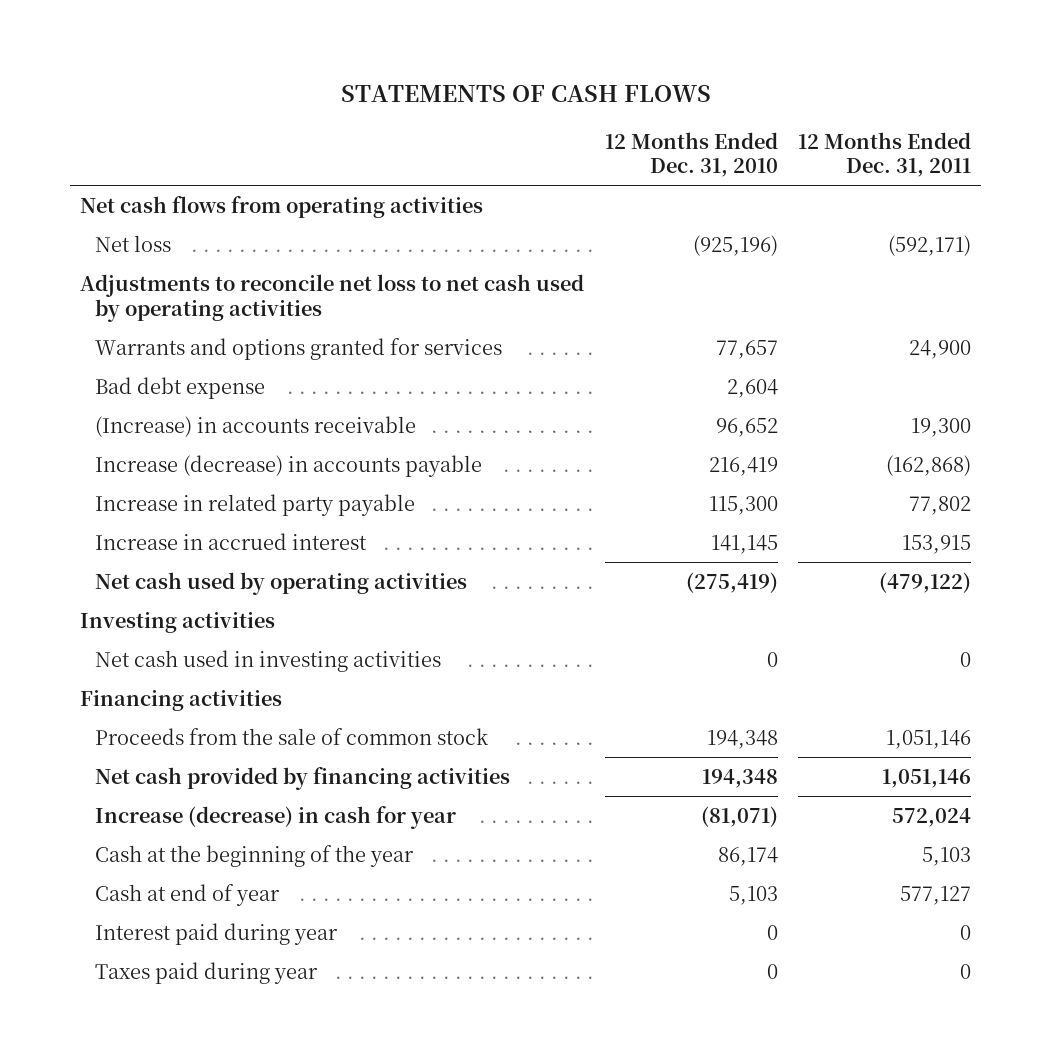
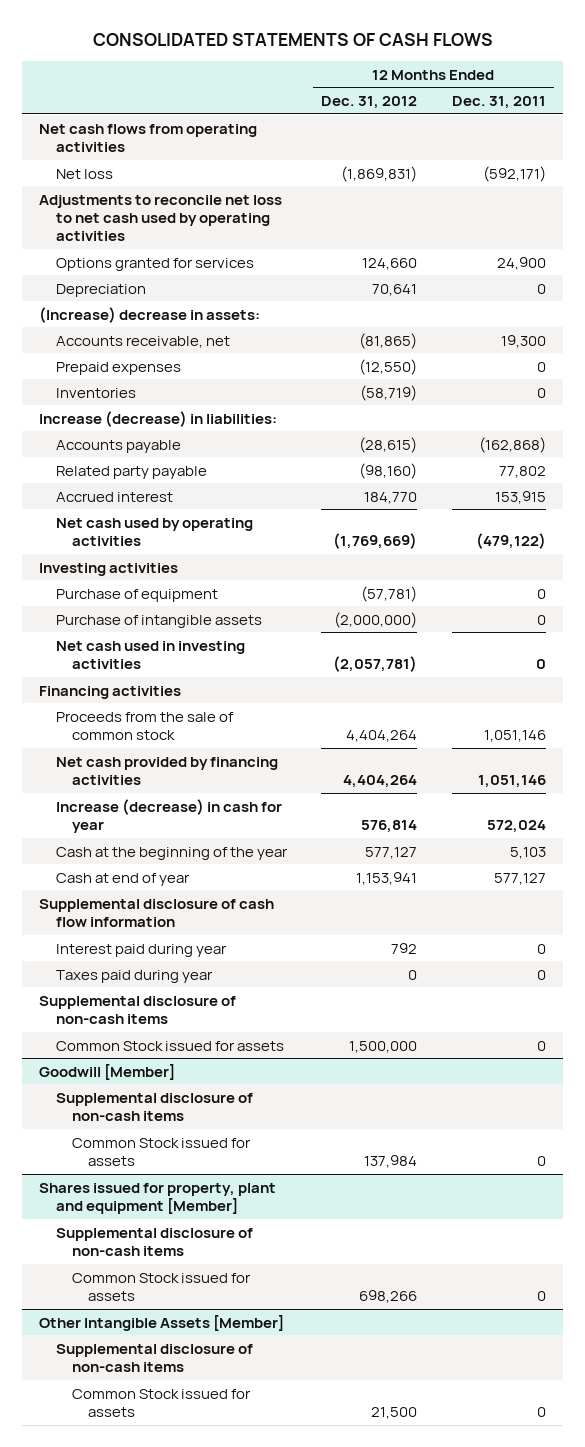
[340,84,711,102] STATEMENTS OF CASH FLOWS -> [92,32,493,46] CONSOLIDATED STATEMENTS OF CASH FLOWS
[604,131,778,178] 12 Months Ended Dec. 31, 2010 -> none
none -> [321,96,418,110] Dec. 31, 2012
[94,376,265,399] Bad debt expense -> none
[94,337,502,360] Warrants and options granted for services -> [55,257,254,271] Options granted for services
none -> [55,283,146,297] Depreciation
none -> [39,306,261,323] (Increase) decrease in assets:
[94,415,416,437] (Increase) in accounts receivable -> [55,335,230,348] Accounts receivable, net
none -> [55,361,181,375] Prepaid expenses
none -> [55,387,136,398] Inventories
none -> [39,410,278,427] Increase (decrease) in liabilities:
[94,454,482,477] Increase (decrease) in accounts payable -> [55,439,181,453] Accounts payable
[94,493,415,516] Increase in related party payable -> [55,465,207,479] Related party payable
[94,532,367,550] Increase in accrued interest -> [55,491,173,502] Accrued interest
none -> [55,588,218,602] Purchase of equipment
none -> [55,614,262,628] Purchase of intangible assets
none -> [39,898,275,928] Supplemental disclosure of cash flow information
none -> [39,995,237,1025] Supplemental disclosure of non-cash items
none -> [55,1040,284,1051] Common Stock issued for assets
none -> [39,1063,176,1080] Goodwill [Member]
none -> [55,1092,253,1122] Supplemental disclosure of non-cash items
none -> [71,1137,251,1167] Common Stock issued for assets
none -> [39,1182,277,1215] Shares issued for property, plant and equipment [Member]
none -> [55,1227,253,1257] Supplemental disclosure of non-cash items
none -> [71,1272,251,1302] Common Stock issued for assets
none -> [39,1314,285,1331] Other Intangible Assets [Member]
none -> [55,1343,253,1373] Supplemental disclosure of non-cash items
none -> [71,1388,251,1418] Common Stock issued for assets

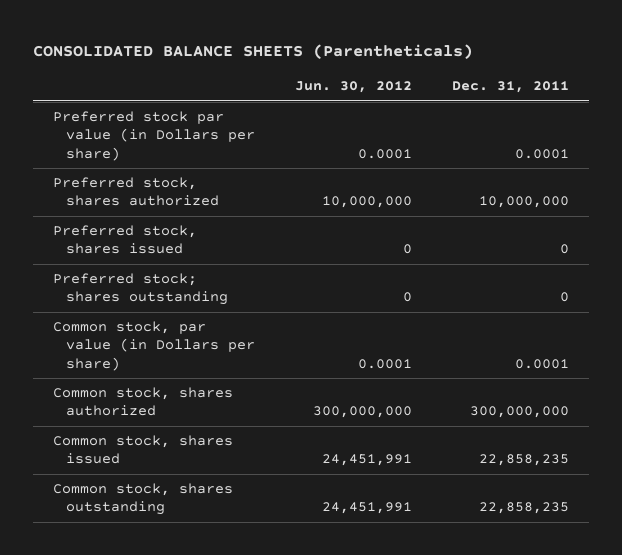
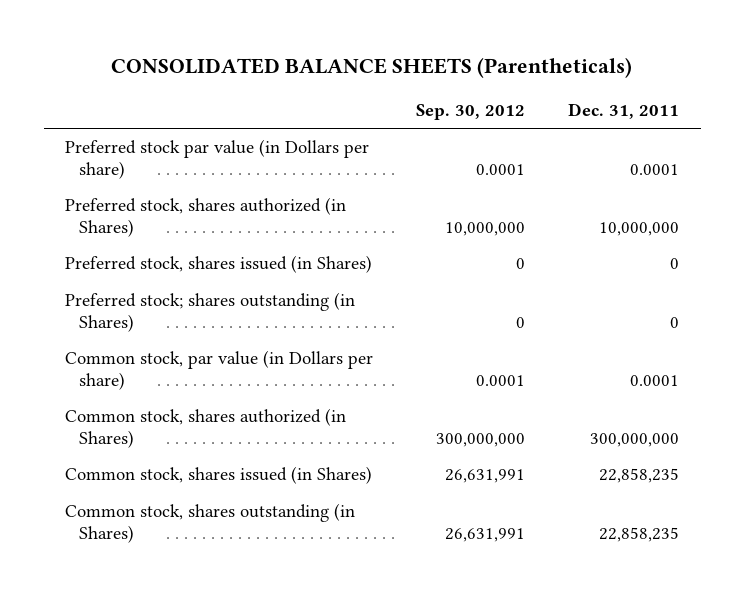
[294,81,412,94] Jun. 30, 2012 -> none
none -> [416,103,526,120] Sep. 30, 2012
[53,177,219,207] Preferred stock, shares authorized -> [65,197,347,238] Preferred stock, shares authorized (in Shares)
[53,225,198,255] Preferred stock, shares issued -> [65,255,373,274] Preferred stock, shares issued (in Shares)
[53,273,228,306] Preferred stock; shares outstanding -> [65,292,356,333] Preferred stock; shares outstanding (in Shares)
[53,387,234,417] Common stock, shares authorized -> [65,408,347,449] Common stock, shares authorized (in Shares)
[53,435,234,465] Common stock, shares issued -> [65,466,373,485] Common stock, shares issued (in Shares)
[53,483,234,516] Common stock, shares outstanding -> [65,503,356,544] Common stock, shares outstanding (in Shares)

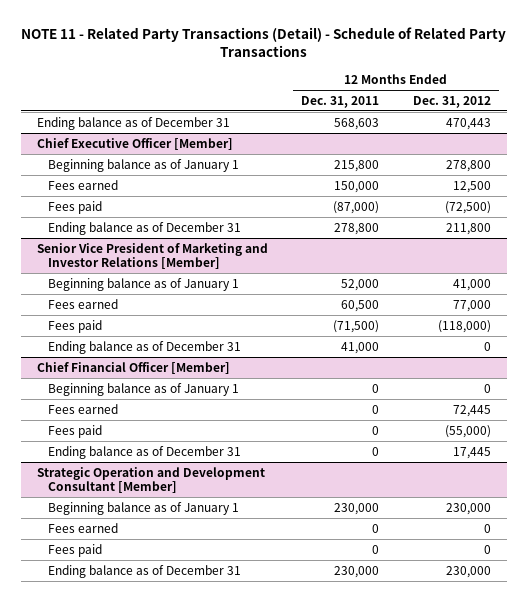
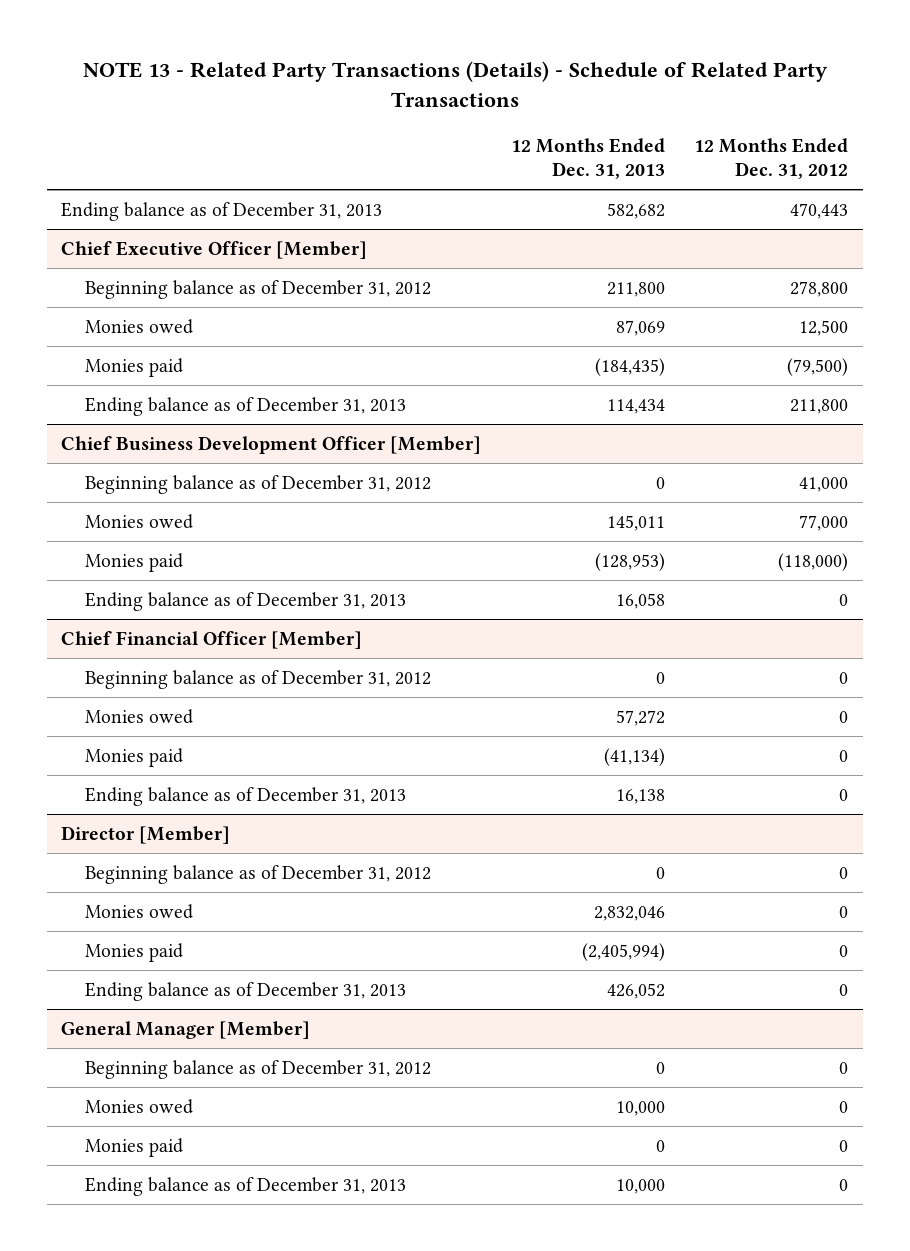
[20,26,506,58] NOTE 11 - Related Party Transactions (Detail) - Schedule of Related Party Transactions -> [82,60,828,107] NOTE 13 - Related Party Transactions (Details) - Schedule of Related Party Transactions
[301,95,380,108] Dec. 31, 2011 -> none
none -> [510,137,665,180] 12 Months Ended Dec. 31, 2013
[37,116,231,130] Ending balance as of December 31 -> [61,201,383,221] Ending balance as of December 31, 2013
[37,242,269,269] Senior Vice President of Marketing and Investor Relations [Member] -> none
[47,158,239,172] Beginning balance as of January 1 -> [84,279,431,299] Beginning balance as of December 31, 2012
[47,179,118,190] Fees earned -> [84,318,193,334] Monies owed
[47,200,102,214] Fees paid -> [84,357,183,377] Monies paid
[444,200,491,214] (72,500) -> [787,357,849,376] (79,500)
[47,221,241,235] Ending balance as of December 31 -> [84,396,406,416] Ending balance as of December 31, 2013
none -> [61,435,482,454] Chief Business Development Officer [Member]
[47,277,239,291] Beginning balance as of January 1 -> [84,474,431,494] Beginning balance as of December 31, 2012
[47,298,118,309] Fees earned -> [84,513,193,529] Monies owed
[47,319,102,333] Fees paid -> [84,552,183,572] Monies paid
[47,340,241,354] Ending balance as of December 31 -> [84,591,406,611] Ending balance as of December 31, 2013
[47,403,118,414] Fees earned -> none
[37,466,266,493] Strategic Operation and Development Consultant [Member] -> none
[47,382,239,396] Beginning balance as of January 1 -> [84,669,431,689] Beginning balance as of December 31, 2012
none -> [84,708,193,724] Monies owed
[47,424,102,438] Fees paid -> [84,747,183,767] Monies paid
[444,424,491,438] (55,000) -> [839,749,849,762] 0
[47,445,241,459] Ending balance as of December 31 -> [84,786,406,806] Ending balance as of December 31, 2013
[452,446,491,459] 17,445 -> [839,788,849,801] 0
none -> [61,825,231,844] Director [Member]
[47,501,239,515] Beginning balance as of January 1 -> [84,864,431,884] Beginning balance as of December 31, 2012
[445,502,491,515] 230,000 -> [839,866,849,879] 0
[47,522,118,533] Fees earned -> [84,903,193,919] Monies owed
[47,543,102,557] Fees paid -> [84,942,183,962] Monies paid
[47,564,241,578] Ending balance as of December 31 -> [84,981,406,1001] Ending balance as of December 31, 2013
[445,565,491,578] 230,000 -> [839,983,849,996] 0
none -> [61,1020,311,1039] General Manager [Member]
none -> [84,1059,431,1079] Beginning balance as of December 31, 2012
none -> [84,1098,193,1114] Monies owed
none -> [84,1137,183,1157] Monies paid
none -> [84,1176,406,1196] Ending balance as of December 31, 2013

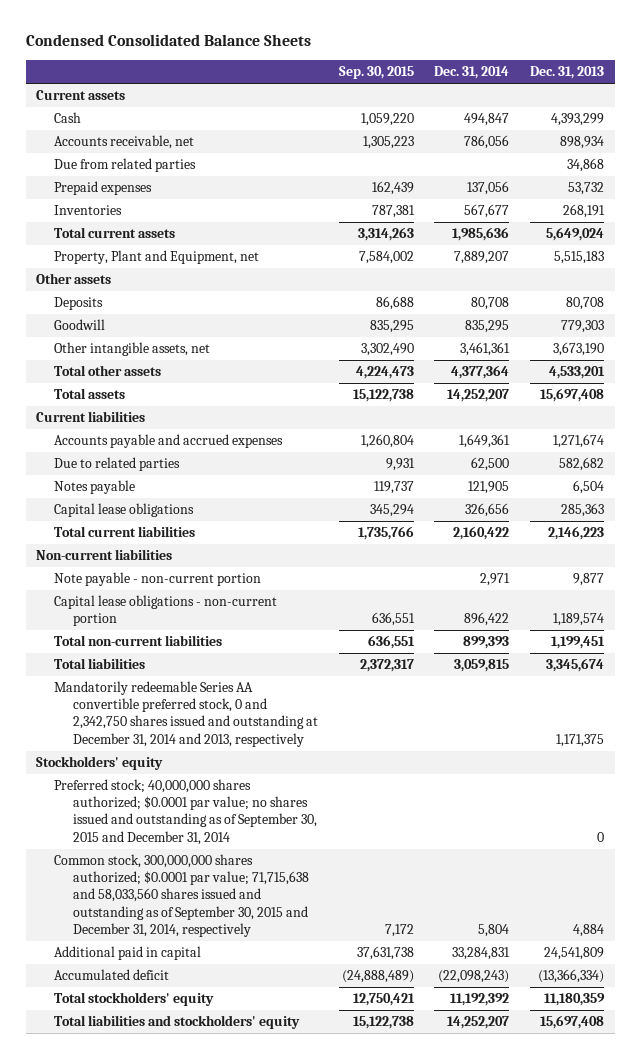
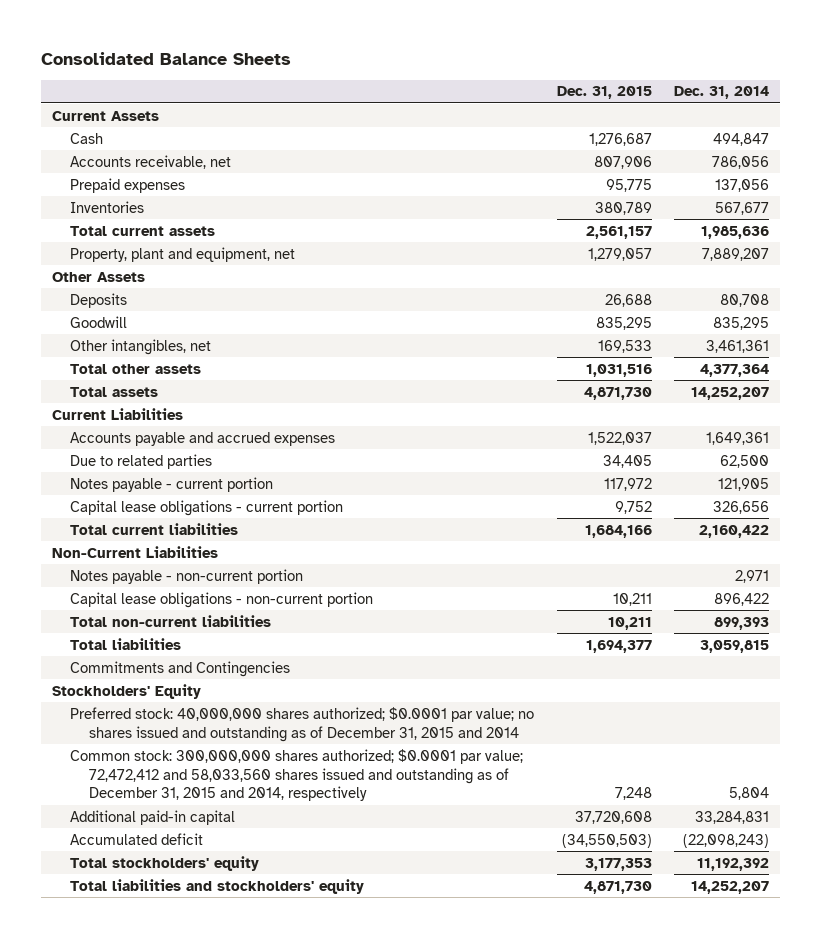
[25,34,311,47] Condensed Consolidated Balance Sheets -> [41,51,292,65] Consolidated Balance Sheets
[338,66,414,80] Sep. 30, 2015 -> none
[530,66,605,80] Dec. 31, 2013 -> none
none -> [556,86,652,100] Dec. 31, 2015
[36,90,126,101] Current assets -> [52,110,160,121] Current Assets
[54,158,197,173] Due from related parties -> none
[54,250,260,265] Property, Plant and Equipment, net -> [70,246,296,262] Property, plant and equipment, net
[36,273,112,285] Other assets -> [52,271,146,282] Other Assets
[54,342,211,357] Other intangible assets, net -> [70,338,212,355] Other intangibles, net
[36,411,146,423] Current liabilities -> [52,407,184,420] Current Liabilities
[54,480,136,495] Notes payable -> [70,476,274,492] Notes payable - current portion
[54,503,195,518] Capital lease obligations -> [70,499,344,516] Capital lease obligations - current portion
[36,549,173,561] Non-current liabilities -> [52,545,219,558] Non-Current Liabilities
[54,572,262,587] Note payable - non-current portion -> [70,568,304,584] Notes payable - non-current portion
[54,681,318,747] Mandatorily redeemable Series AA convertible preferred stock, 0 and 2,342,750 shares issued and outstanding at December 31, 2014 and 2013, respectively -> none
none -> [70,660,291,677] Commitments and Contingencies
[36,756,164,771] Stockholders' equity -> [52,683,202,699] Stockholders' Equity
[54,779,317,845] Preferred stock; 40,000,000 shares authorized; $0.0001 par value; no shares issued and outstanding as of September 30, 2015 and December 31, 2014 -> [70,706,535,742] Preferred stock: 40,000,000 shares authorized; $0.0001 par value; no shares issued and outstanding as of December 31, 2015 and 2014
[54,854,309,937] Common stock, 300,000,000 shares authorized; $0.0001 par value; 71,715,638 and 58,033,560 shares issued and outstanding as of September 30, 2015 and December 31, 2014, respectively -> [70,748,524,802] Common stock: 300,000,000 shares authorized; $0.0001 par value; 72,472,412 and 58,033,560 shares issued and outstanding as of December 31, 2015 and 2014, respectively
[54,946,202,961] Additional paid in capital -> [70,809,236,825] Additional paid-in capital

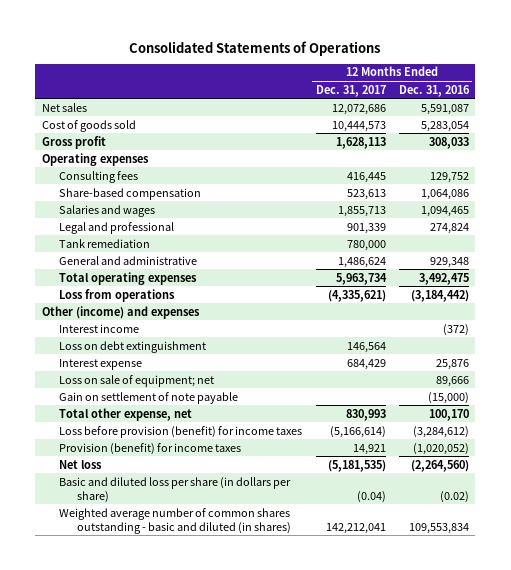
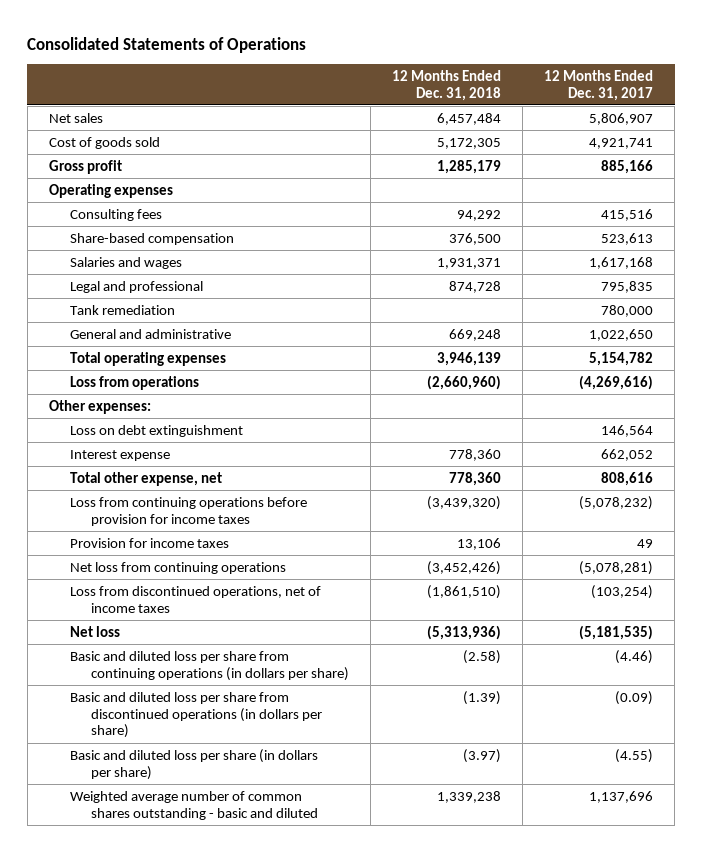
[398,84,470,97] Dec. 31, 2016 -> none
none -> [392,69,502,101] 12 Months Ended Dec. 31, 2018
[331,103,386,115] 12,072,686 -> [589,112,654,125] 5,806,907
[331,120,386,132] 10,444,573 -> [589,137,654,149] 4,921,741
[335,136,386,149] 1,628,113 -> [601,159,654,174] 885,166
[346,171,386,183] 416,445 -> [601,208,654,221] 415,516
[337,205,386,217] 1,855,713 -> [589,256,654,269] 1,617,168
[346,222,386,234] 901,339 -> [601,280,654,293] 795,835
[59,323,140,333] Interest income -> none
[337,256,386,268] 1,486,624 -> [589,328,654,341] 1,022,650
[335,272,387,285] 5,963,734 -> [589,351,654,366] 5,154,782
[327,289,386,302] (4,335,621) -> [579,374,654,390] (4,269,616)
[41,305,200,319] Other (income) and expenses -> [48,399,151,414] Other expenses:
[59,374,215,387] Loss on sale of equipment; net -> none
[59,391,239,404] Gain on settlement of note payable -> none
[346,358,386,370] 684,429 -> [601,448,654,461] 662,052
[345,408,386,421] 830,993 -> [601,471,654,486] 808,616
[59,425,303,438] Loss before provision (benefit) for income taxes -> [69,496,307,526] Loss from continuing operations before provision for income taxes
[329,425,386,438] (5,166,614) -> [579,495,654,510] (5,078,232)
[59,442,242,455] Provision (benefit) for income taxes -> [69,537,229,548] Provision for income taxes
[352,443,386,455] 14,921 -> [637,538,654,548] 49
none -> [69,561,286,574] Net loss from continuing operations
none -> [69,585,321,613] Loss from discontinued operations, net of income taxes
none -> [69,650,349,681] Basic and diluted loss per share from continuing operations (in dollars per share)
none -> [69,691,322,739] Basic and diluted loss per share from discontinued operations (in dollars per share)
[356,490,386,503] (0.04) -> [615,748,654,763] (4.55)
[59,507,291,534] Weighted average number of common shares outstanding - basic and diluted (in shares) -> [69,790,318,820] Weighted average number of common shares outstanding - basic and diluted
[325,522,386,534] 142,212,041 -> [589,790,654,803] 1,137,696

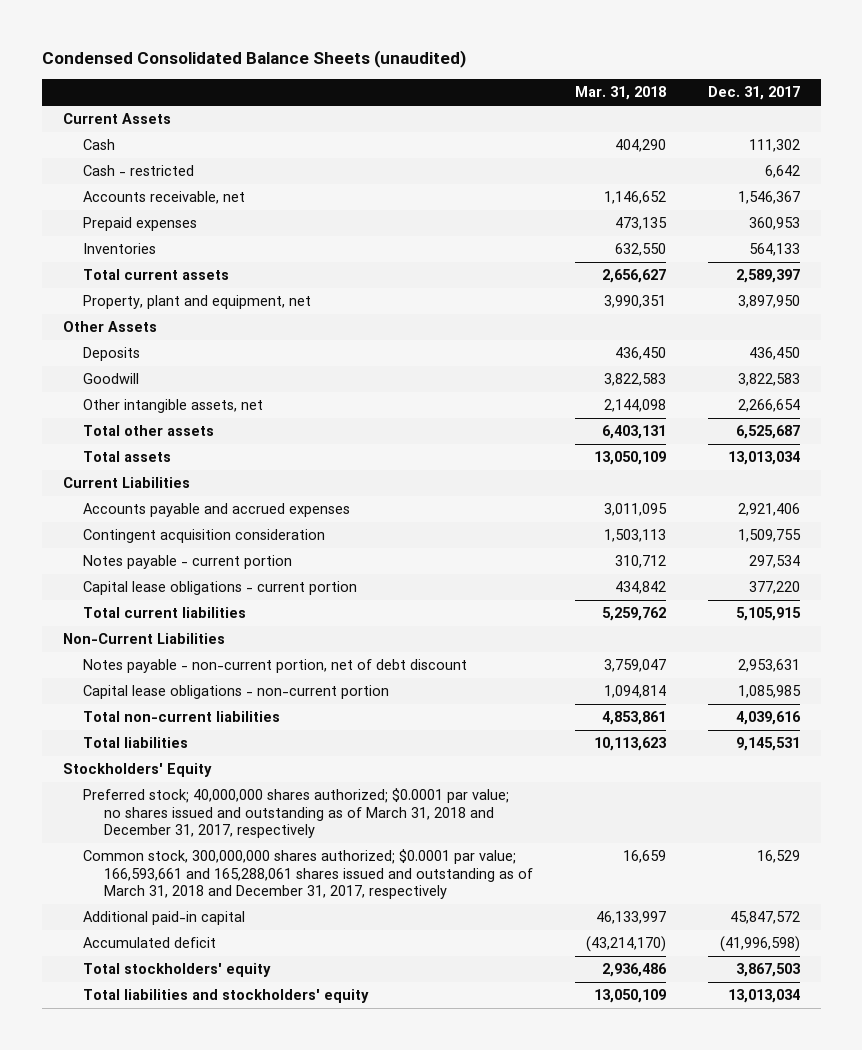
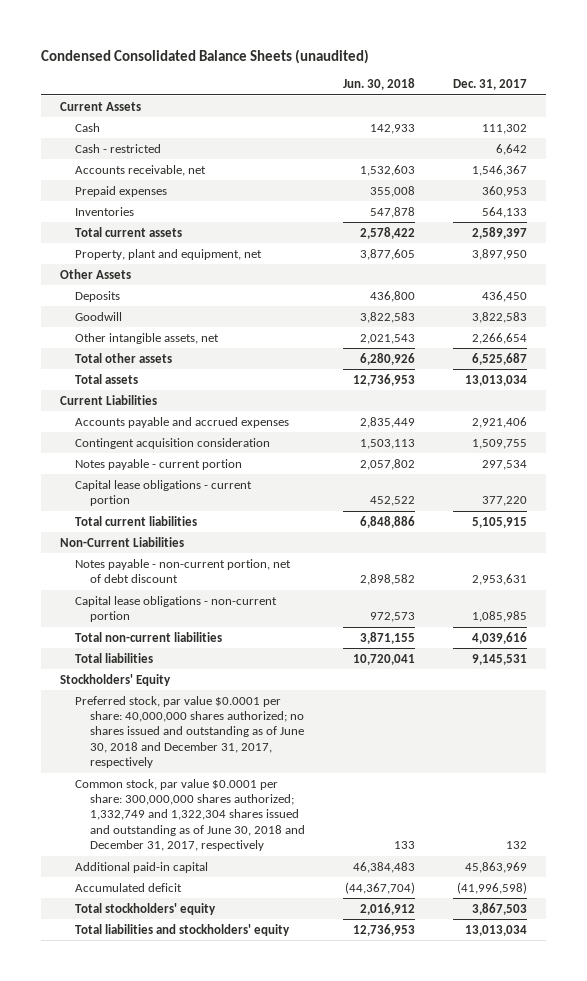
[574,86,666,101] Mar. 31, 2018 -> none
none -> [343,78,416,91] Jun. 30, 2018
[83,788,510,839] Preferred stock; 40,000,000 shares authorized; $0.0001 par value; no shares issued and outstanding as of March 31, 2018 and December 31, 2017, respectively -> [75,695,305,769] Preferred stock, par value $0.0001 per share: 40,000,000 shares authorized; no shares issued and outstanding as of June 30, 2018 and December 31, 2017, respectively
[83,849,533,900] Common stock, 300,000,000 shares authorized; $0.0001 par value; 166,593,661 and 165,288,061 shares issued and outstanding as of March 31, 2018 and December 31, 2017, respectively -> [75,778,306,852] Common stock, par value $0.0001 per share: 300,000,000 shares authorized; 1,332,749 and 1,322,304 shares issued and outstanding as of June 30, 2018 and December 31, 2017, respectively
[756,850,800,864] 16,529 -> [506,841,528,850] 132
[729,911,800,925] 45,847,572 -> [465,861,528,873] 45,863,969

